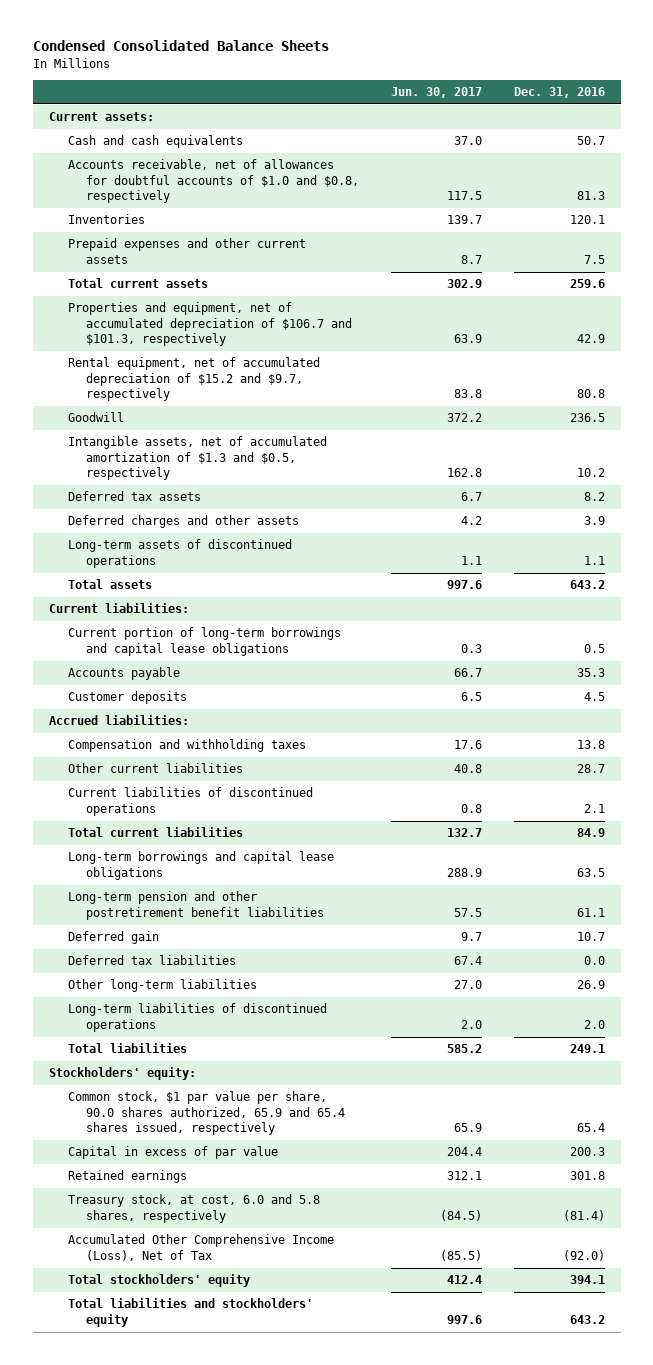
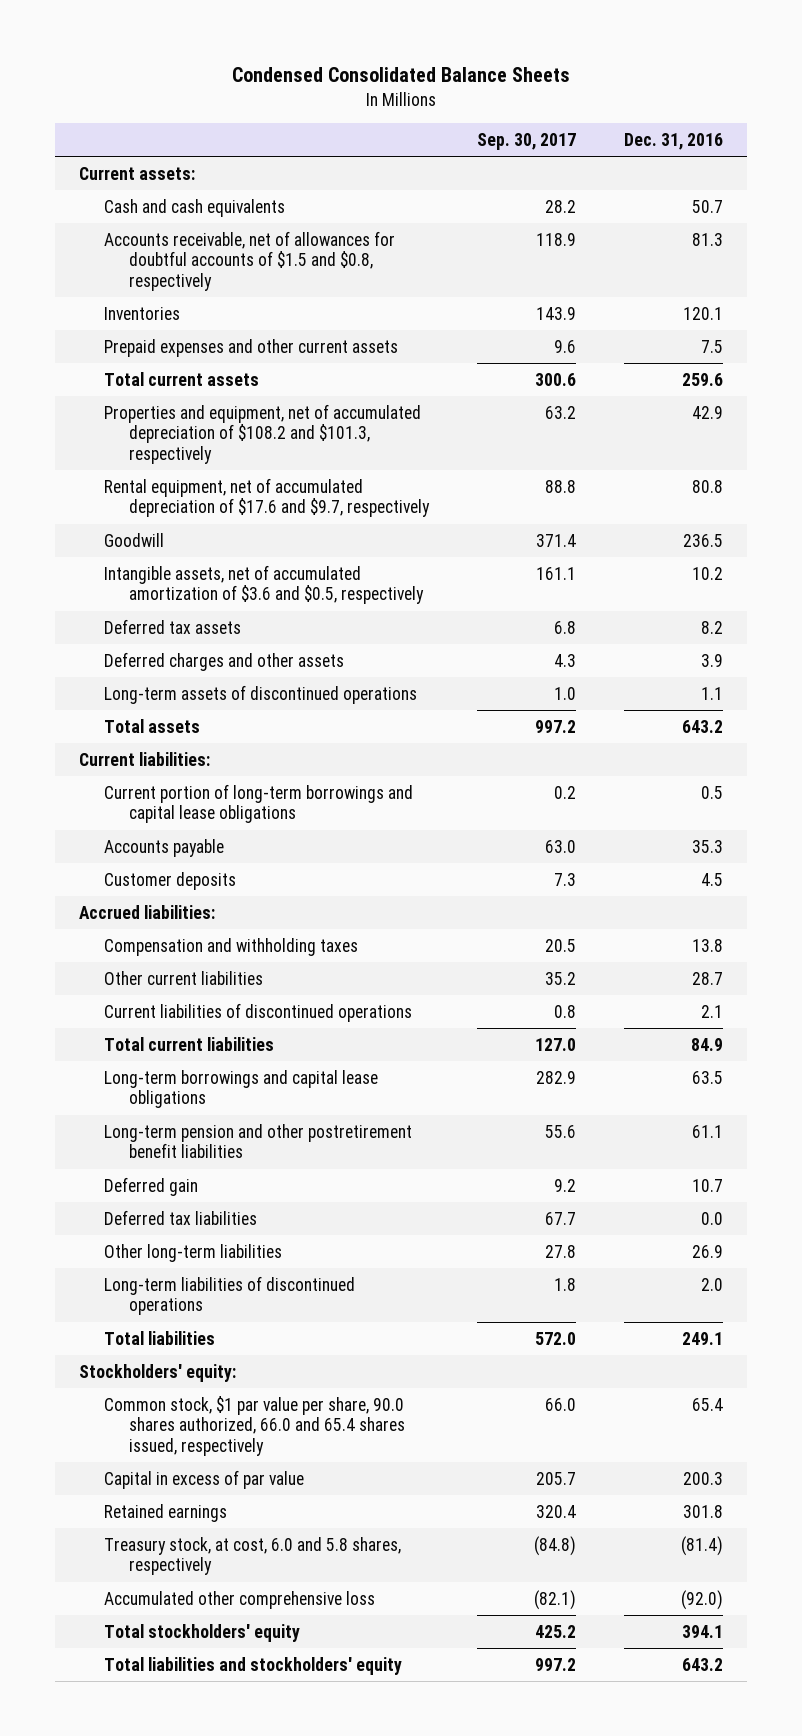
[391,87,483,99] Jun. 30, 2017 -> none
none -> [477,132,577,150] Sep. 30, 2017
[67,159,360,204] Accounts receivable, net of allowances for doubtful accounts of $1.0 and $0.8, respectively -> [104,230,396,291] Accounts receivable, net of allowances for doubtful accounts of $1.5 and $0.8, respectively
[67,302,353,347] Properties and equipment, net of accumulated depreciation of $106.7 and $101.3, respectively -> [104,403,422,464] Properties and equipment, net of accumulated depreciation of $108.2 and $101.3, respectively
[67,357,320,402] Rental equipment, net of accumulated depreciation of $15.2 and $9.7, respectively -> [104,477,431,518] Rental equipment, net of accumulated depreciation of $17.6 and $9.7, respectively
[67,436,327,481] Intangible assets, net of accumulated amortization of $1.3 and $0.5, respectively -> [104,564,425,605] Intangible assets, net of accumulated amortization of $3.6 and $0.5, respectively
[67,1091,346,1136] Common stock, $1 par value per share, 90.0 shares authorized, 65.9 and 65.4 shares issued, respectively -> [104,1395,406,1456] Common stock, $1 par value per share, 90.0 shares authorized, 66.0 and 65.4 shares issued, respectively
[67,1234,334,1261] Accumulated Other Comprehensive Income (Loss), Net of Tax -> [104,1590,376,1609] Accumulated other comprehensive loss

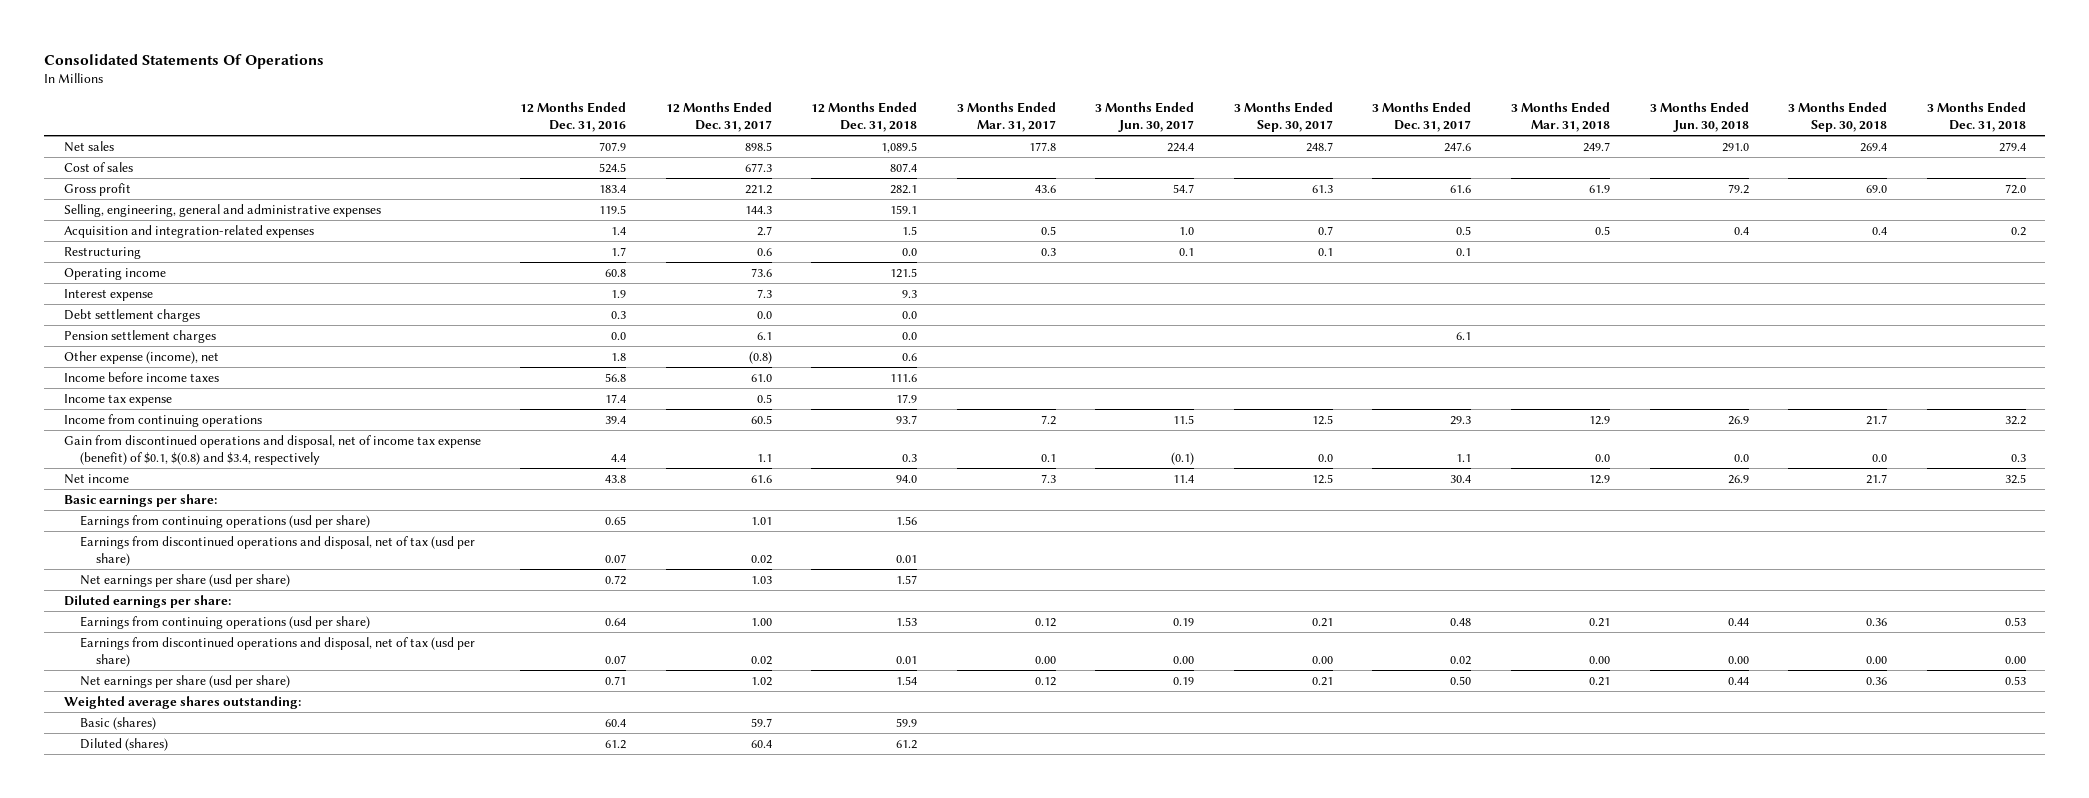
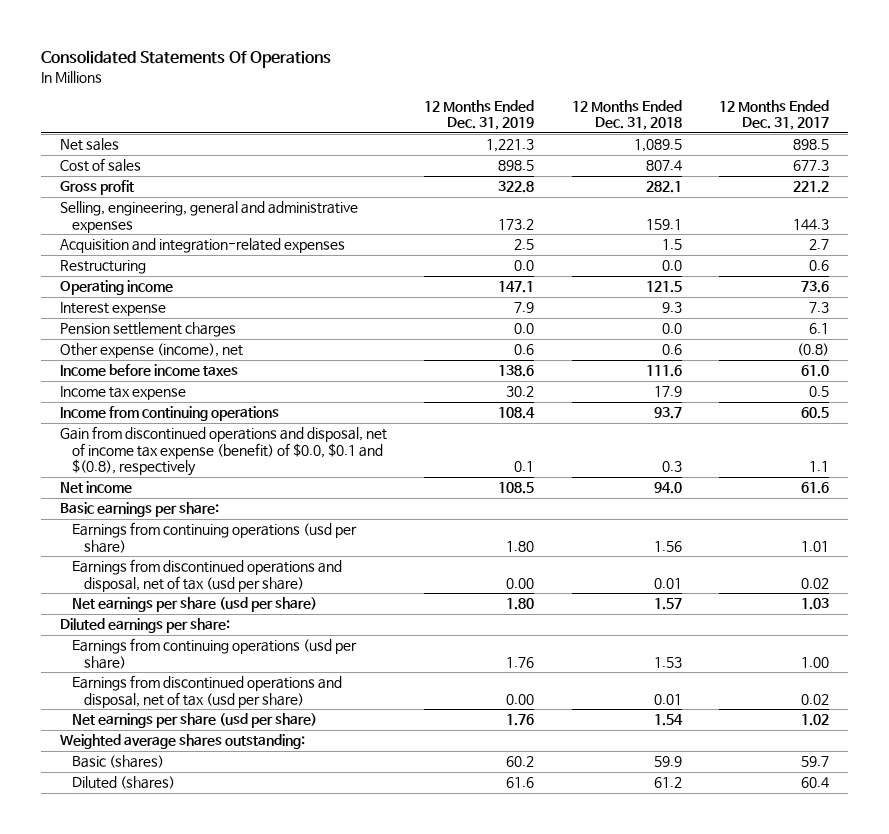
[520,101,627,133] 12 Months Ended Dec. 31, 2016 -> none
[956,101,1056,133] 3 Months Ended Mar. 31, 2017 -> none
[1095,101,1195,133] 3 Months Ended Jun. 30, 2017 -> none
[1233,101,1333,133] 3 Months Ended Sep. 30, 2017 -> none
[1372,101,1472,133] 3 Months Ended Dec. 31, 2017 -> none
[1511,101,1611,133] 3 Months Ended Mar. 31, 2018 -> none
[1649,101,1749,133] 3 Months Ended Jun. 30, 2018 -> none
[1788,101,1888,133] 3 Months Ended Sep. 30, 2018 -> none
[1926,101,2026,133] 3 Months Ended Dec. 31, 2018 -> none
none -> [424,99,535,131] 12 Months Ended Dec. 31, 2019
[63,308,200,322] Debt settlement charges -> none
[63,434,481,466] Gain from discontinued operations and disposal, net of income tax expense (benefit) of $0.1, $(0.8) and $3.4, respectively -> [59,426,387,477] Gain from discontinued operations and disposal, net of income tax expense (benefit) of $0.0, $0.1 and $(0.8), respectively

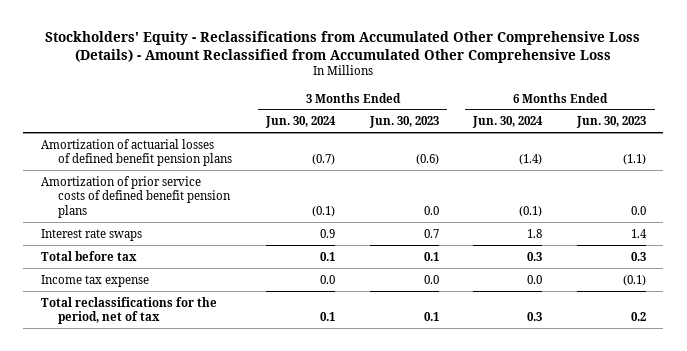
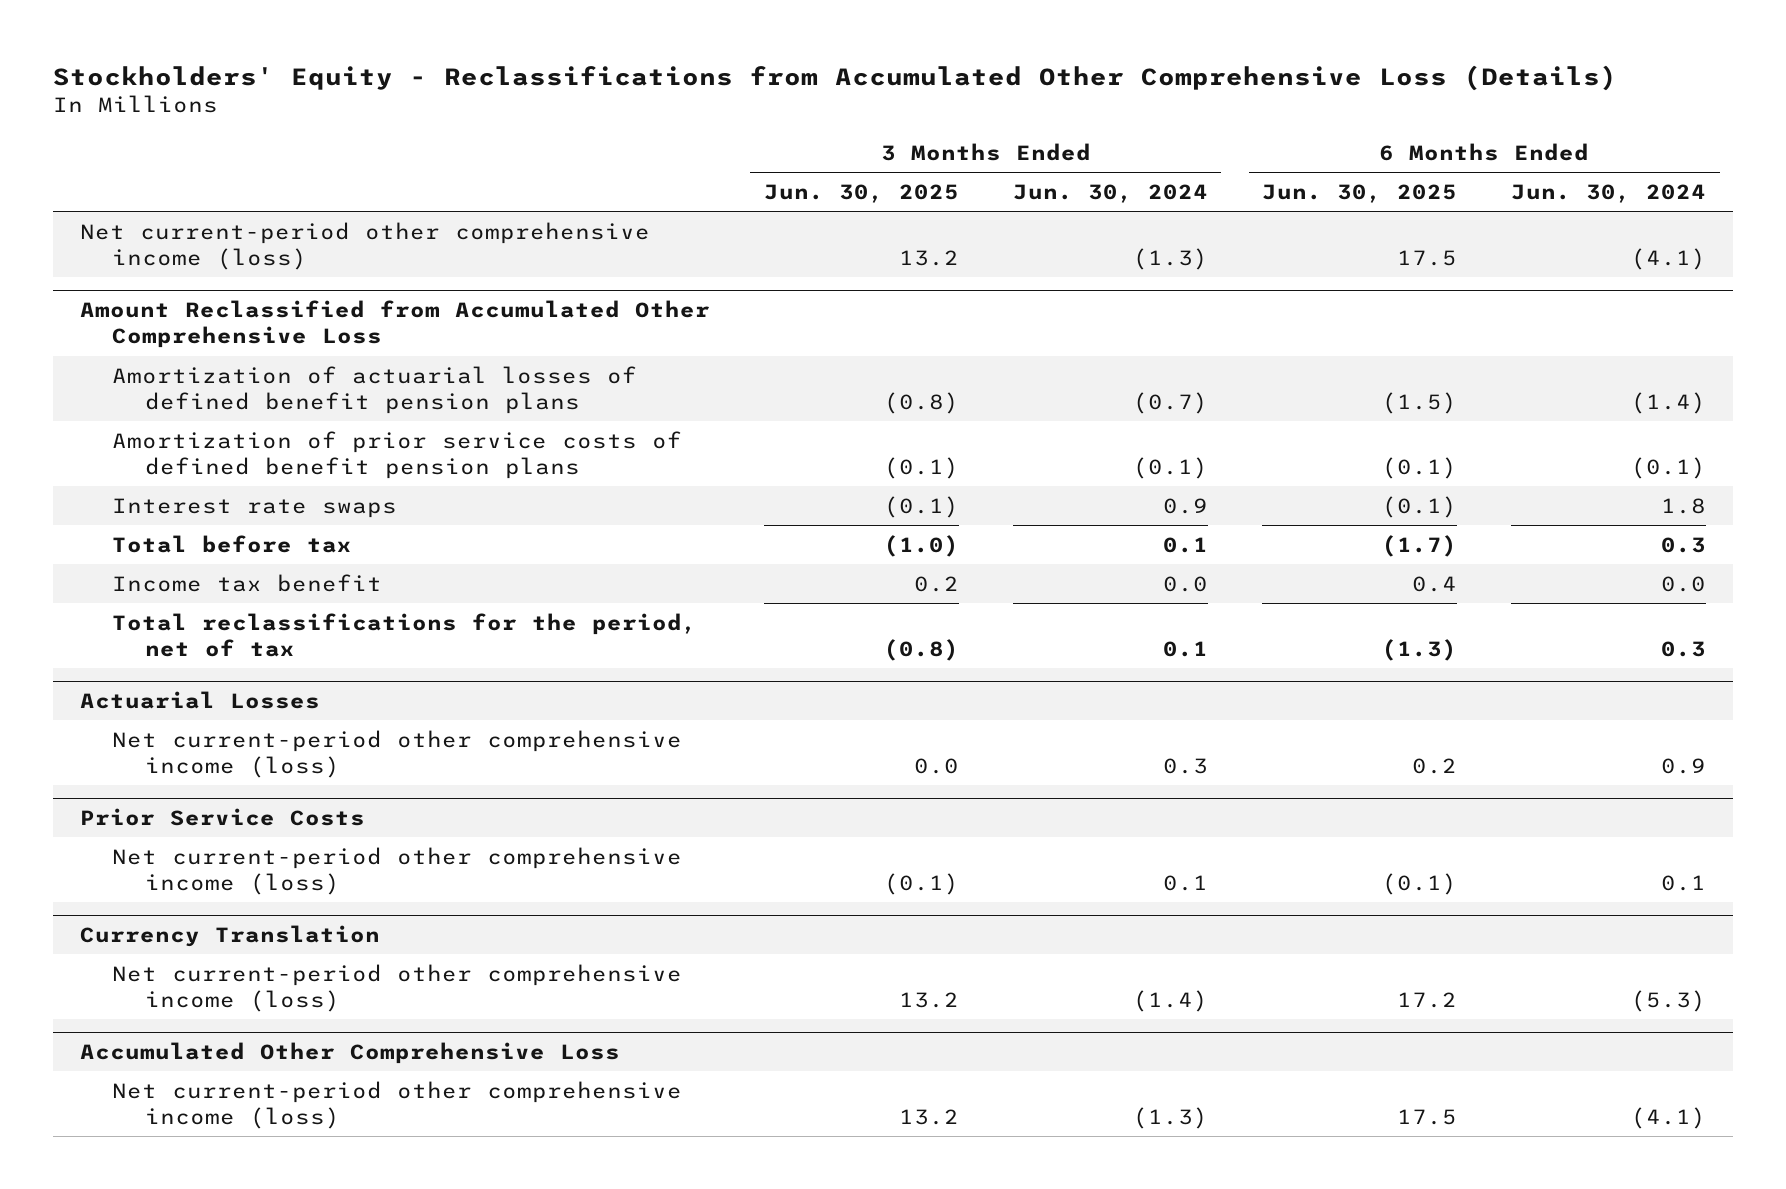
[45,30,641,63] Stockholders' Equity - Reclassifications from Accumulated Other Comprehensive Loss (Details) - Amount Reclassified from Accumulated Other Comprehensive Loss -> [52,64,1617,91] Stockholders' Equity - Reclassifications from Accumulated Other Comprehensive Loss (Details)
[368,116,439,129] Jun. 30, 2023 -> none
[575,116,646,129] Jun. 30, 2023 -> none
none -> [763,183,959,203] Jun. 30, 2025
none -> [1262,183,1458,203] Jun. 30, 2025
none -> [79,221,650,271] Net current-period other comprehensive income (loss)
none -> [79,299,710,349] Amount Reclassified from Accumulated Other Comprehensive Loss
[40,274,149,287] Income tax expense -> [112,573,383,592] Income tax benefit
none -> [79,690,320,709] Actuarial Losses
none -> [112,729,683,779] Net current-period other comprehensive income (loss)
none -> [79,807,365,826] Prior Service Costs
none -> [112,846,683,896] Net current-period other comprehensive income (loss)
none -> [79,924,380,947] Currency Translation
none -> [112,963,683,1013] Net current-period other comprehensive income (loss)
none -> [79,1041,620,1064] Accumulated Other Comprehensive Loss
none -> [112,1080,683,1130] Net current-period other comprehensive income (loss)

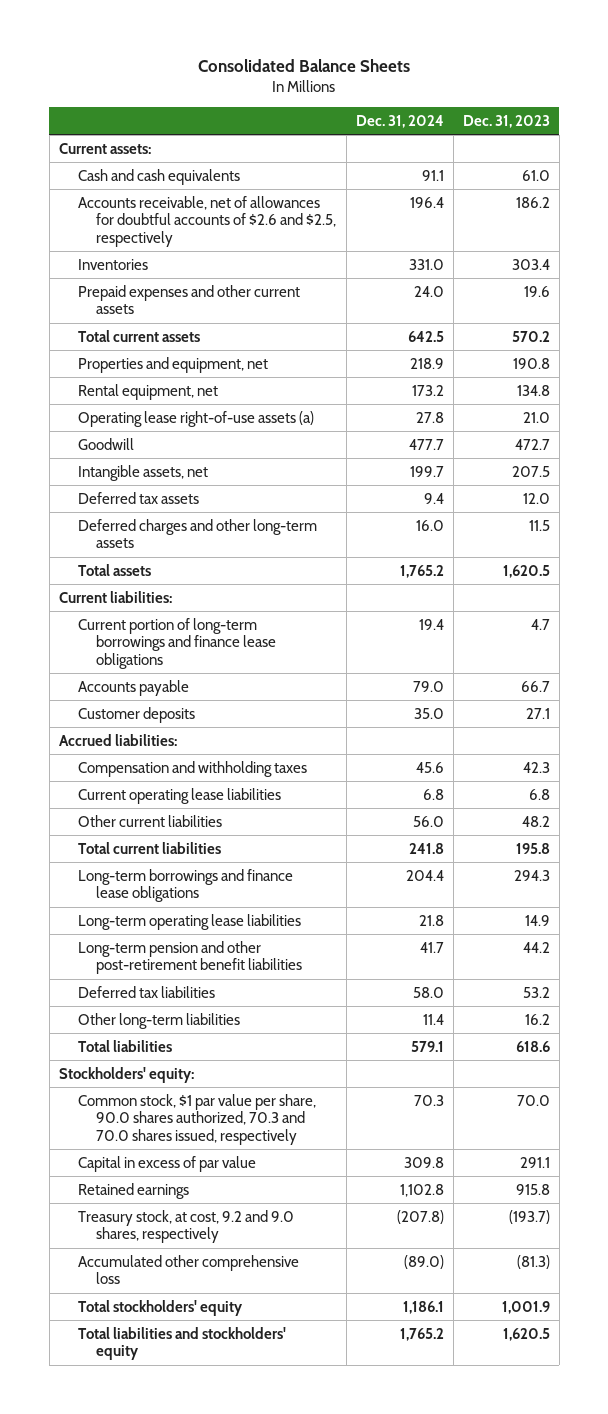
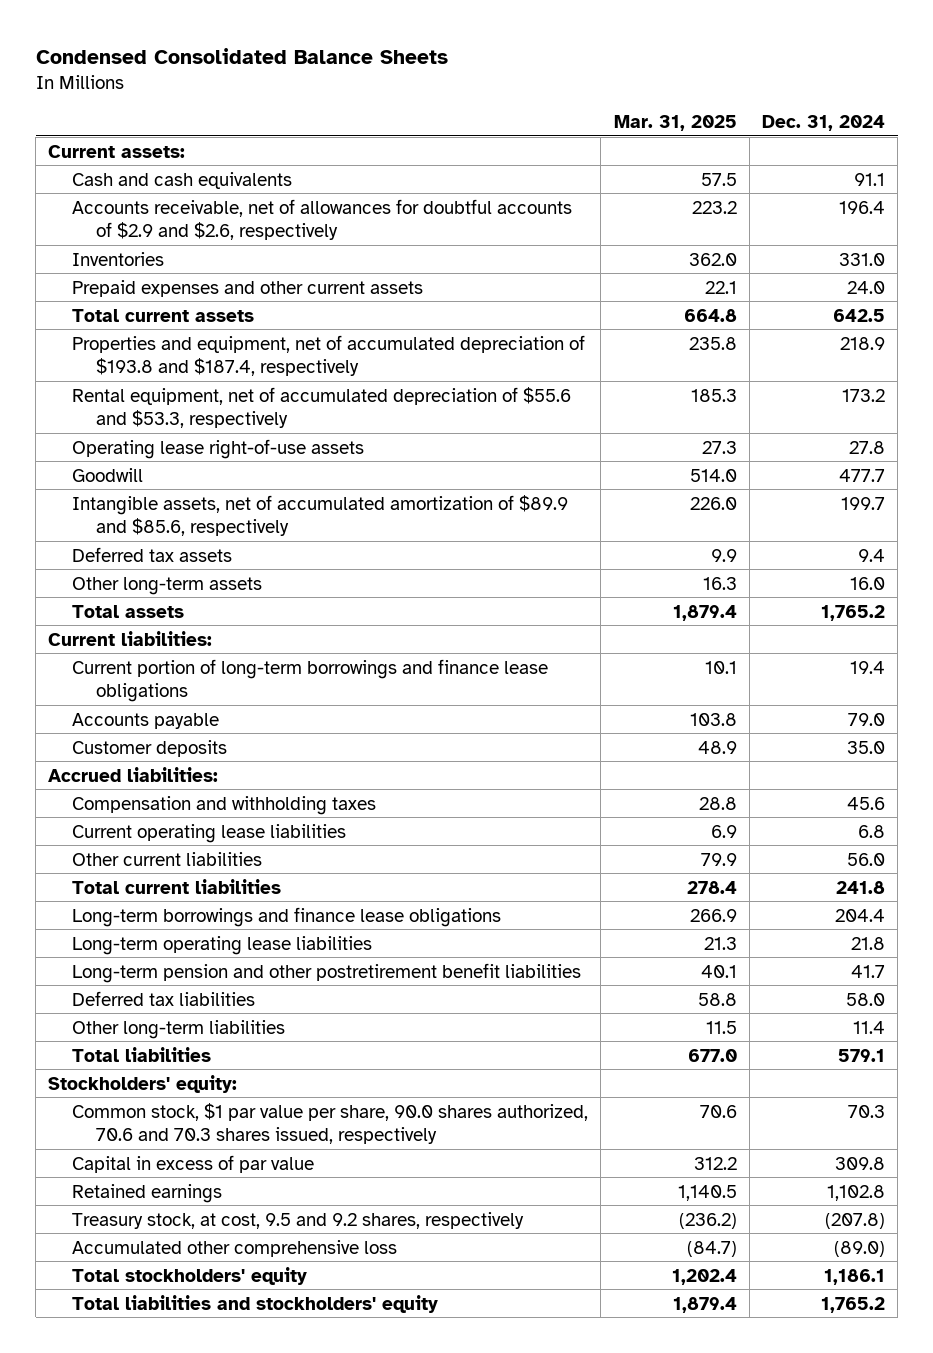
[198,59,411,73] Consolidated Balance Sheets -> [35,48,448,65] Condensed Consolidated Balance Sheets
[462,114,550,128] Dec. 31, 2023 -> none
none -> [613,115,737,132] Mar. 31, 2025
[77,195,337,247] Accounts receivable, net of allowances for doubtful accounts of $2.6 and $2.5, respectively -> [72,198,573,240] Accounts receivable, net of allowances for doubtful accounts of $2.9 and $2.6, respectively
[77,356,268,373] Properties and equipment, net -> [72,334,586,376] Properties and equipment, net of accumulated depreciation of $193.8 and $187.4, respectively
[77,383,218,400] Rental equipment, net -> [72,386,572,428] Rental equipment, net of accumulated depreciation of $55.6 and $53.3, respectively
[77,410,314,427] Operating lease right-of-use assets (a) -> [72,438,365,459] Operating lease right-of-use assets
[77,464,208,481] Intangible assets, net -> [72,494,569,536] Intangible assets, net of accumulated amortization of $89.9 and $85.6, respectively
[77,518,317,549] Deferred charges and other long-term assets -> [72,576,263,595] Other long-term assets
[77,940,303,975] Long-term pension and other post-retirement benefit liabilities -> [72,962,582,983] Long-term pension and other postretirement benefit liabilities
[77,1093,316,1145] Common stock, $1 par value per share, 90.0 shares authorized, 70.3 and 70.0 shares issued, respectively -> [72,1102,589,1144] Common stock, $1 par value per share, 90.0 shares authorized, 70.6 and 70.3 shares issued, respectively
[77,1209,294,1244] Treasury stock, at cost, 9.2 and 9.0 shares, respectively -> [72,1211,525,1229] Treasury stock, at cost, 9.5 and 9.2 shares, respectively

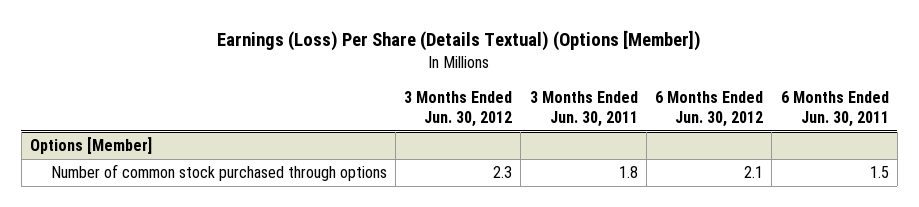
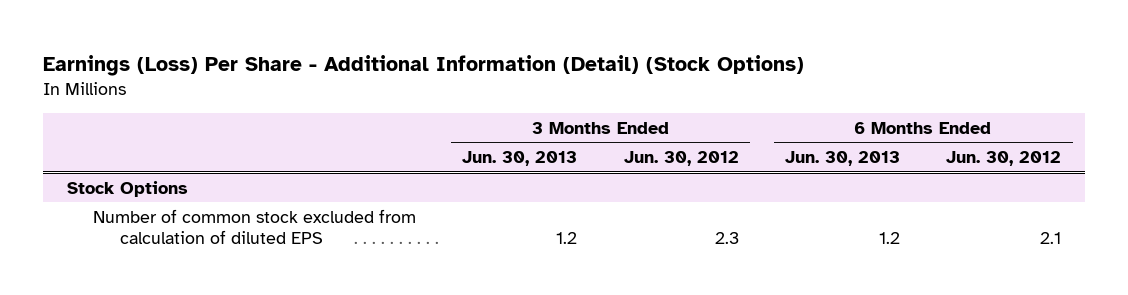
[217,30,702,52] Earnings (Loss) Per Share (Details Textual) (Options [Member]) -> [43,55,805,77] Earnings (Loss) Per Share - Additional Information (Detail) (Stock Options)
[529,91,638,127] 3 Months Ended Jun. 30, 2011 -> none
[780,91,889,127] 6 Months Ended Jun. 30, 2011 -> none
none -> [462,150,578,166] Jun. 30, 2013
none -> [785,150,901,166] Jun. 30, 2013
[30,137,153,155] Options [Member] -> none
none -> [66,180,188,197] Stock Options
[50,164,387,182] Number of common stock purchased through options -> [93,208,417,244] Number of common stock excluded from calculation of diluted EPS

